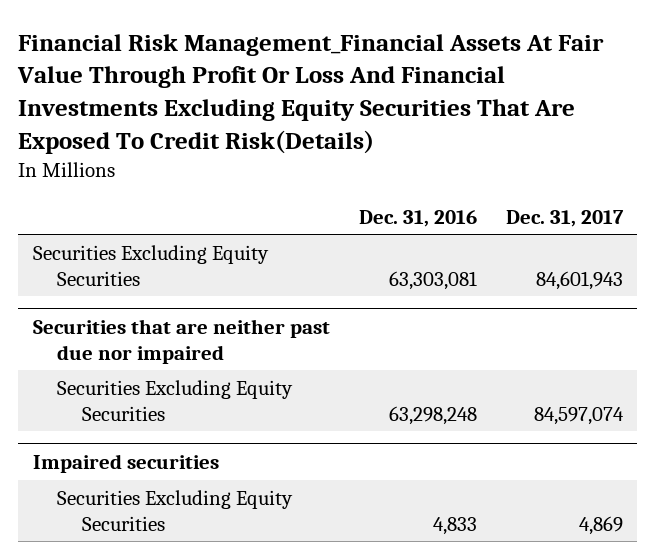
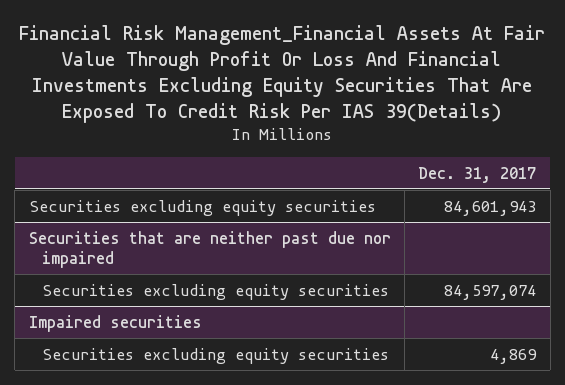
[16,33,604,154] Financial Risk Management_Financial Assets At Fair Value Through Profit Or Loss And Financial Investments Excluding Equity Securities That Are Exposed To Credit Risk(Details) -> [19,25,546,123] Financial Risk Management_Financial Assets At Fair Value Through Profit Or Loss And Financial Investments Excluding Equity Securities That Are Exposed To Credit Risk Per IAS 39(Details)
[358,209,477,227] Dec. 31, 2016 -> none
[32,244,269,286] Securities Excluding Equity Securities -> [28,199,376,216] Securities excluding equity securities
[57,379,294,421] Securities Excluding Equity Securities -> [41,283,389,300] Securities excluding equity securities
[57,489,294,531] Securities Excluding Equity Securities -> [41,347,389,364] Securities excluding equity securities

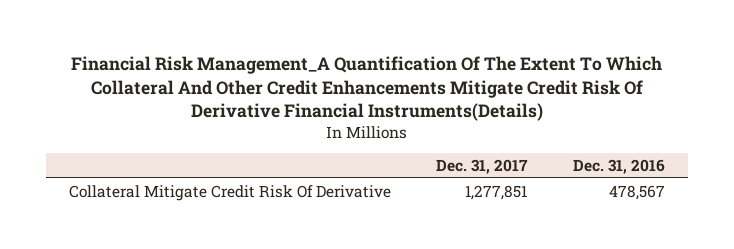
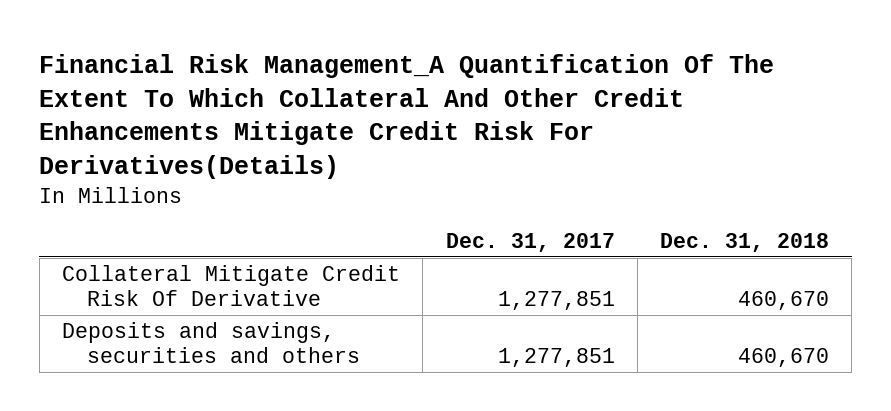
[70,55,662,122] Financial Risk Management_A Quantification Of The Extent To Which Collateral And Other Credit Enhancements Mitigate Credit Risk Of Derivative Financial Instruments(Details) -> [39,54,775,180] Financial Risk Management_A Quantification Of The Extent To Which Collateral And Other Credit Enhancements Mitigate Credit Risk For Derivatives(Details)
[572,159,665,175] Dec. 31, 2016 -> none
none -> [660,232,830,252] Dec. 31, 2018
none -> [62,321,360,363] Deposits and savings, securities and others

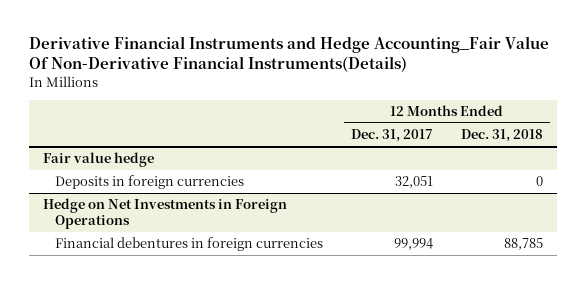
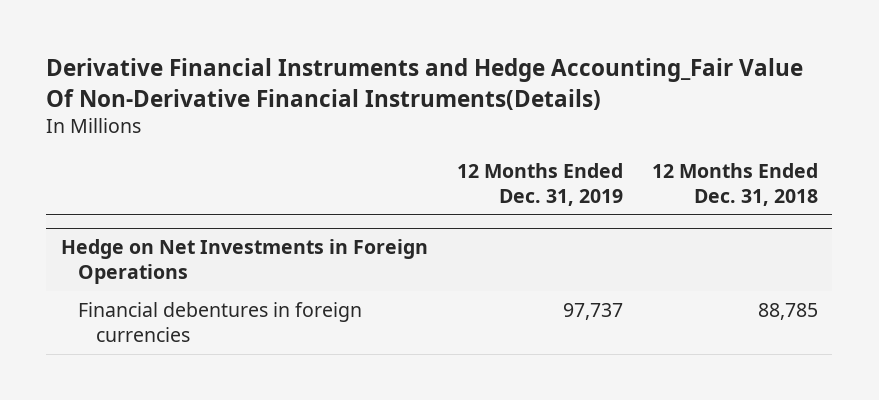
[351,129,434,143] Dec. 31, 2017 -> none
none -> [456,162,623,206] 12 Months Ended Dec. 31, 2019
[43,152,155,168] Fair value hedge -> none
[55,175,245,190] Deposits in foreign currencies -> none

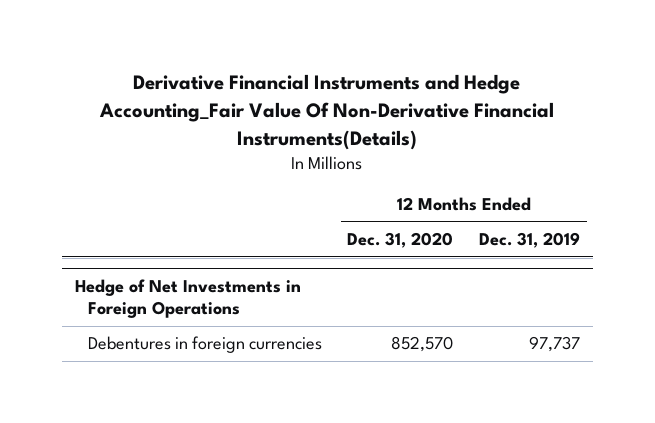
[651,162,818,206] 12 Months Ended Dec. 31, 2018 -> none
none -> [347,232,454,249] Dec. 31, 2020
[60,239,428,285] Hedge on Net Investments in Foreign Operations -> [74,279,301,319] Hedge of Net Investments in Foreign Operations
[78,301,363,342] Financial debentures in foreign currencies -> [87,336,322,354] Debentures in foreign currencies

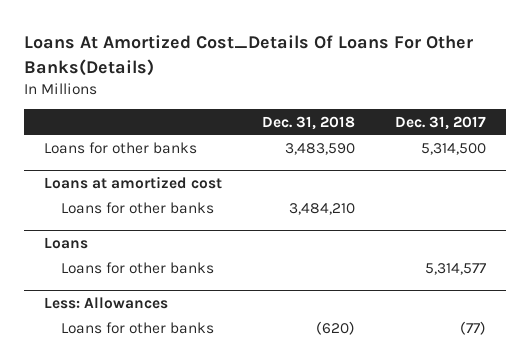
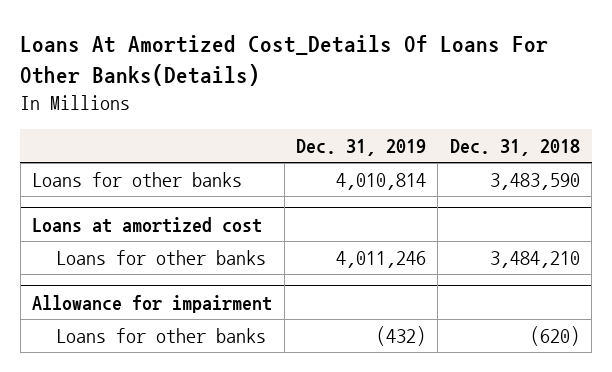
[394,115,486,130] Dec. 31, 2017 -> none
none -> [295,138,426,156] Dec. 31, 2019
[44,236,89,249] Loans -> none
[60,261,214,274] Loans for other banks -> none
[44,296,169,309] Less: Allowances -> [32,294,273,313] Allowance for impairment

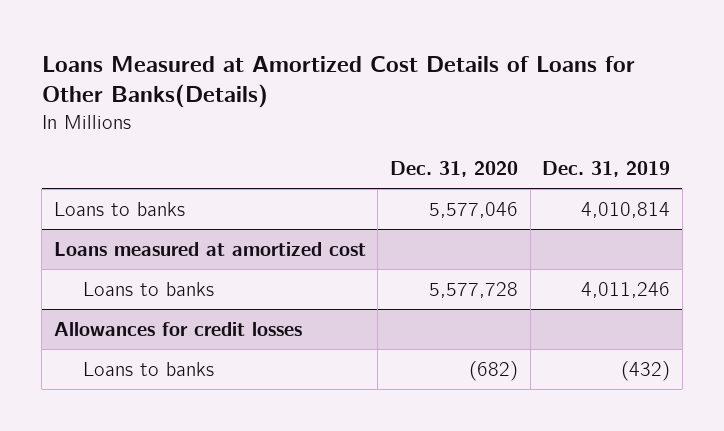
[20,35,549,87] Loans At Amortized Cost_Details Of Loans For Other Banks(Details) -> [41,56,635,109] Loans Measured at Amortized Cost Details of Loans for Other Banks(Details)
[449,138,580,156] Dec. 31, 2018 -> none
none -> [390,161,519,178] Dec. 31, 2020
[32,172,243,188] Loans for other banks -> [53,201,185,216] Loans to banks
[32,216,263,233] Loans at amortized cost -> [53,241,366,256] Loans measured at amortized cost
[55,250,266,266] Loans for other banks -> [82,281,214,296] Loans to banks
[32,294,273,313] Allowance for impairment -> [53,321,302,336] Allowances for credit losses
[55,328,266,344] Loans for other banks -> [82,361,214,376] Loans to banks

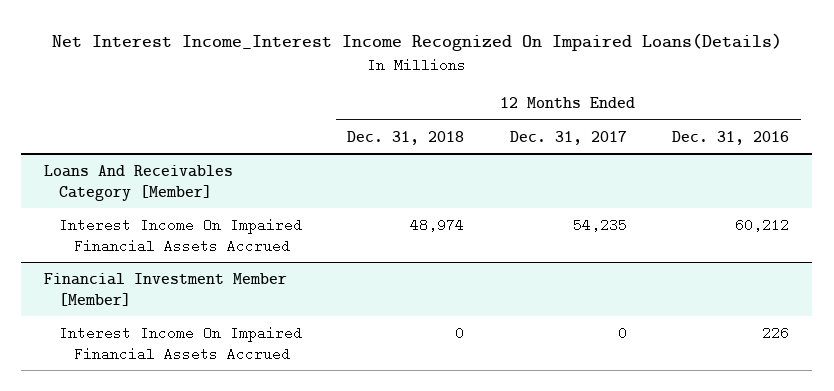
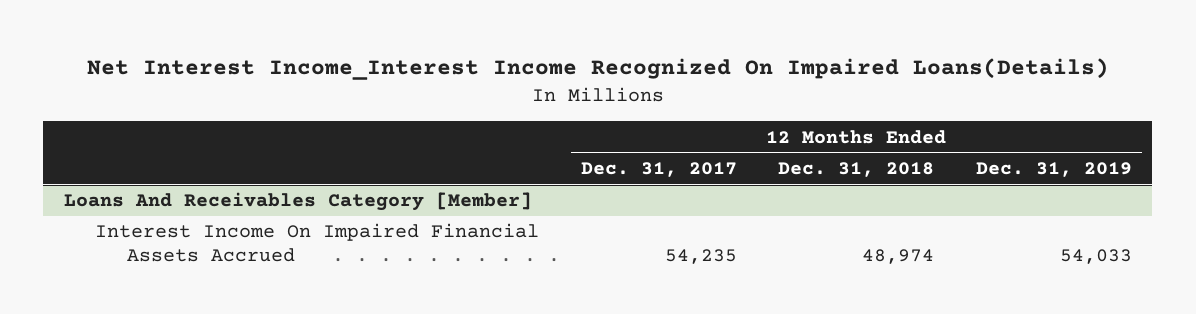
[672,130,790,145] Dec. 31, 2016 -> none
none -> [975,162,1132,178] Dec. 31, 2019
[44,272,288,306] Financial Investment Member [Member] -> none
[58,325,302,361] Interest Income On Impaired Financial Assets Accrued -> none

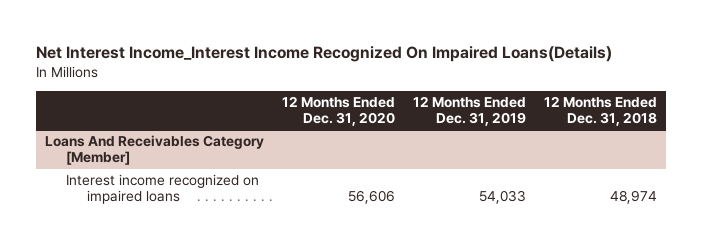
[580,162,737,178] Dec. 31, 2017 -> none
none -> [281,95,395,127] 12 Months Ended Dec. 31, 2020
[95,223,540,263] Interest Income On Impaired Financial Assets Accrued -> [65,174,259,205] Interest income recognized on impaired loans

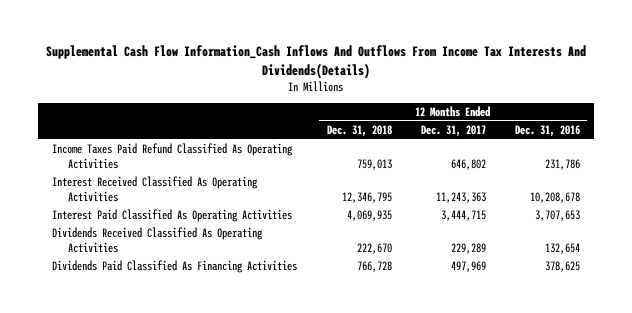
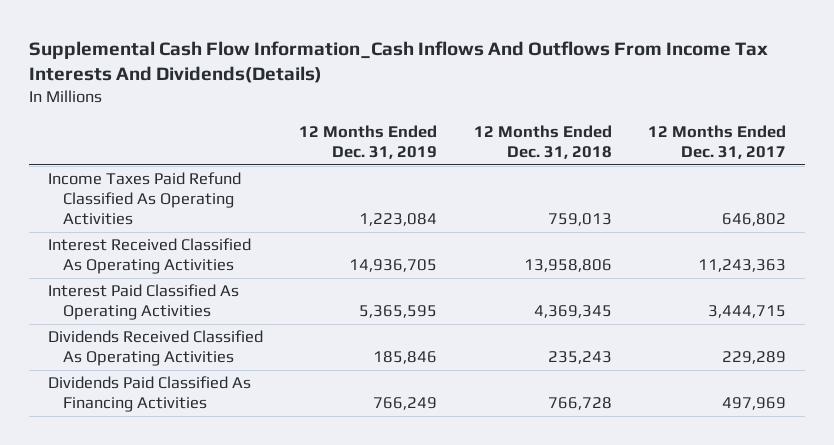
[514,125,580,138] Dec. 31, 2016 -> none
none -> [299,125,438,160] 12 Months Ended Dec. 31, 2019
[341,191,392,203] 12,346,795 -> [523,259,612,273] 13,958,806
[346,210,392,222] 4,069,935 -> [533,305,612,319] 4,369,345
[356,242,392,254] 222,670 -> [547,351,612,365] 235,243

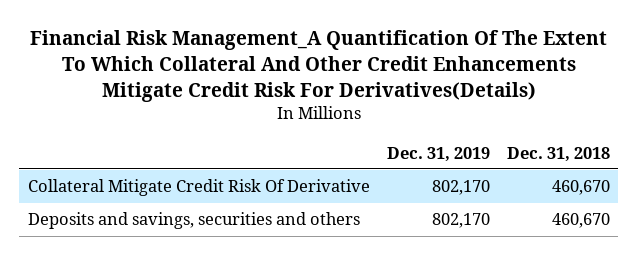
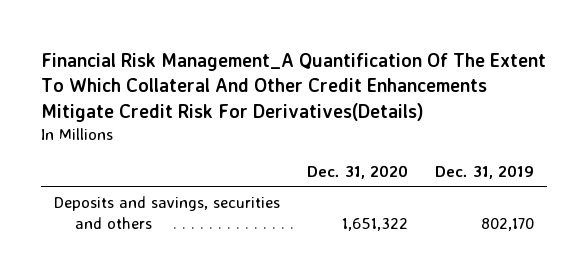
[506,146,610,162] Dec. 31, 2018 -> none
none -> [306,165,408,180] Dec. 31, 2020
[27,179,370,197] Collateral Mitigate Credit Risk Of Derivative -> none

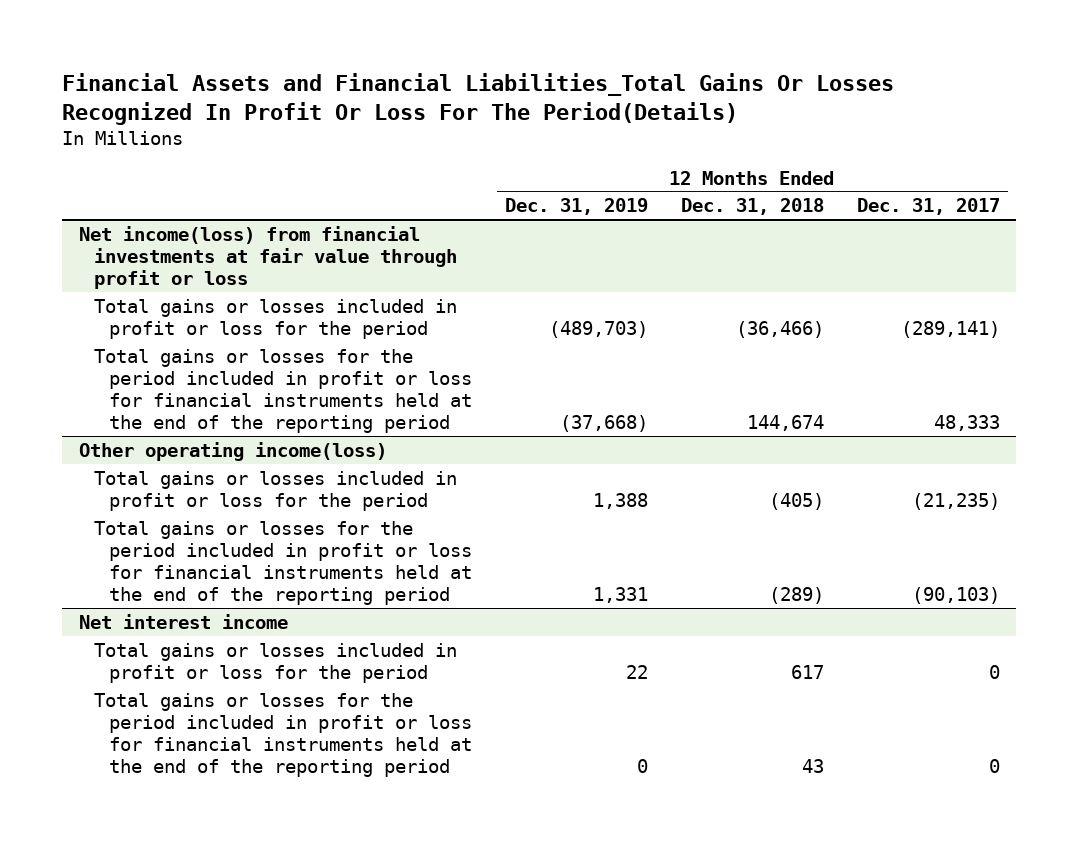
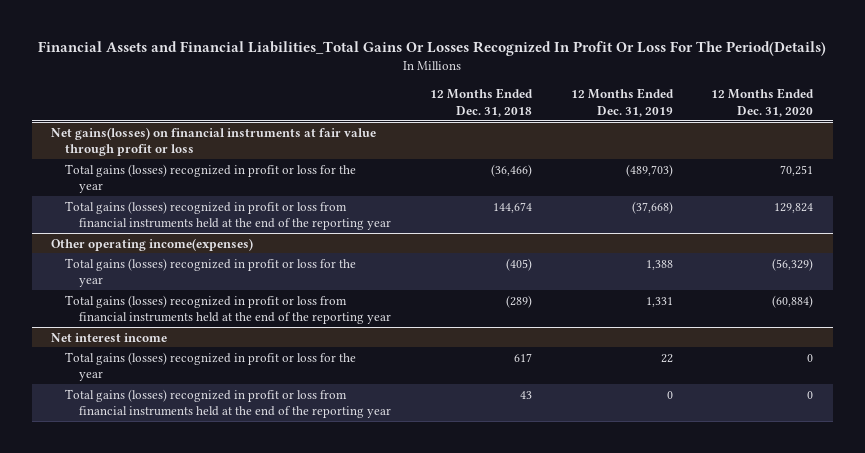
[856,198,1000,216] Dec. 31, 2017 -> none
none -> [711,87,815,117] 12 Months Ended Dec. 31, 2020
[78,225,457,289] Net income(loss) from financial investments at fair value through profit or loss -> [51,126,377,157] Net gains(losses) on financial instruments at fair value through profit or loss
[93,298,457,339] Total gains or losses included in profit or loss for the period -> [65,163,357,194] Total gains (losses) recognized in profit or loss for the year
[93,348,473,434] Total gains or losses for the period included in profit or loss for financial instruments held at the end of the reporting period -> [65,200,392,231] Total gains (losses) recognized in profit or loss from financial instruments held at the end of the reporting year
[78,441,387,461] Other operating income(loss) -> [51,237,254,251] Other operating income(expenses)
[93,470,457,511] Total gains or losses included in profit or loss for the period -> [65,257,357,288] Total gains (losses) recognized in profit or loss for the year
[93,520,473,606] Total gains or losses for the period included in profit or loss for financial instruments held at the end of the reporting period -> [65,294,392,325] Total gains (losses) recognized in profit or loss from financial instruments held at the end of the reporting year
[93,642,457,683] Total gains or losses included in profit or loss for the period -> [65,351,357,382] Total gains (losses) recognized in profit or loss for the year
[93,692,473,778] Total gains or losses for the period included in profit or loss for financial instruments held at the end of the reporting period -> [65,388,392,419] Total gains (losses) recognized in profit or loss from financial instruments held at the end of the reporting year

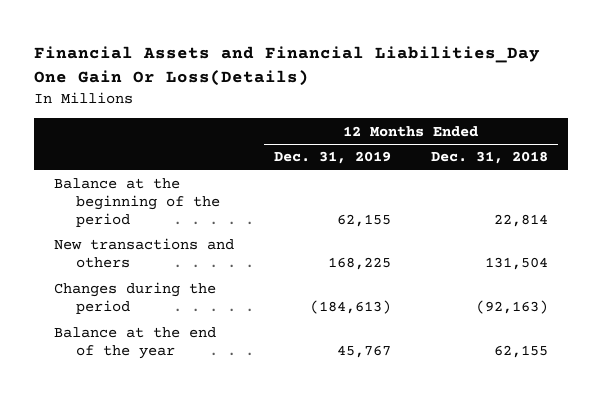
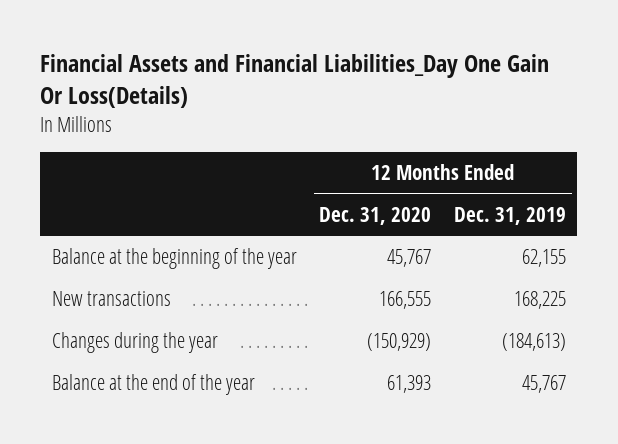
[431,151,549,165] Dec. 31, 2018 -> none
none -> [319,206,432,225] Dec. 31, 2020
[54,178,220,227] Balance at the beginning of the period -> [51,248,297,270] Balance at the beginning of the year
[54,238,235,269] New transactions and others -> [51,291,171,307] New transactions
[54,282,217,315] Changes during the period -> [51,332,218,354] Changes during the year

